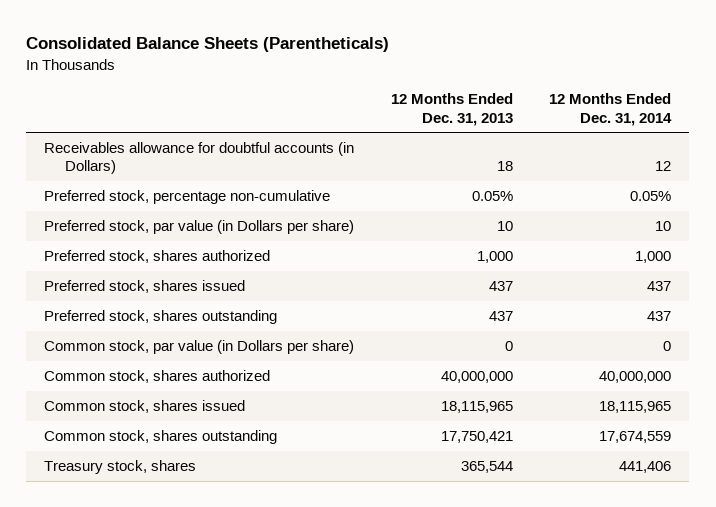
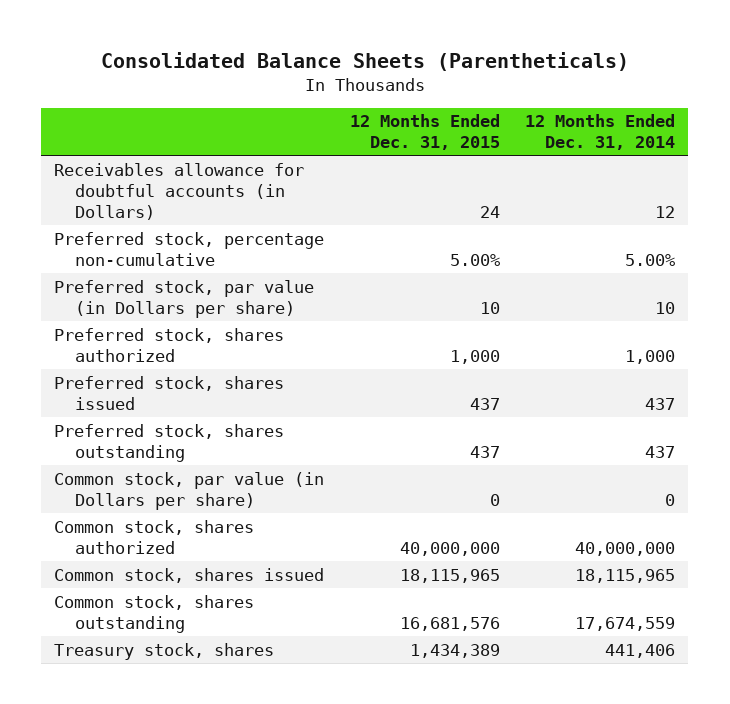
[390,93,513,126] 12 Months Ended Dec. 31, 2013 -> none
none -> [349,114,500,151] 12 Months Ended Dec. 31, 2015
[630,190,672,201] 0.05% -> [625,253,676,266] 5.00%

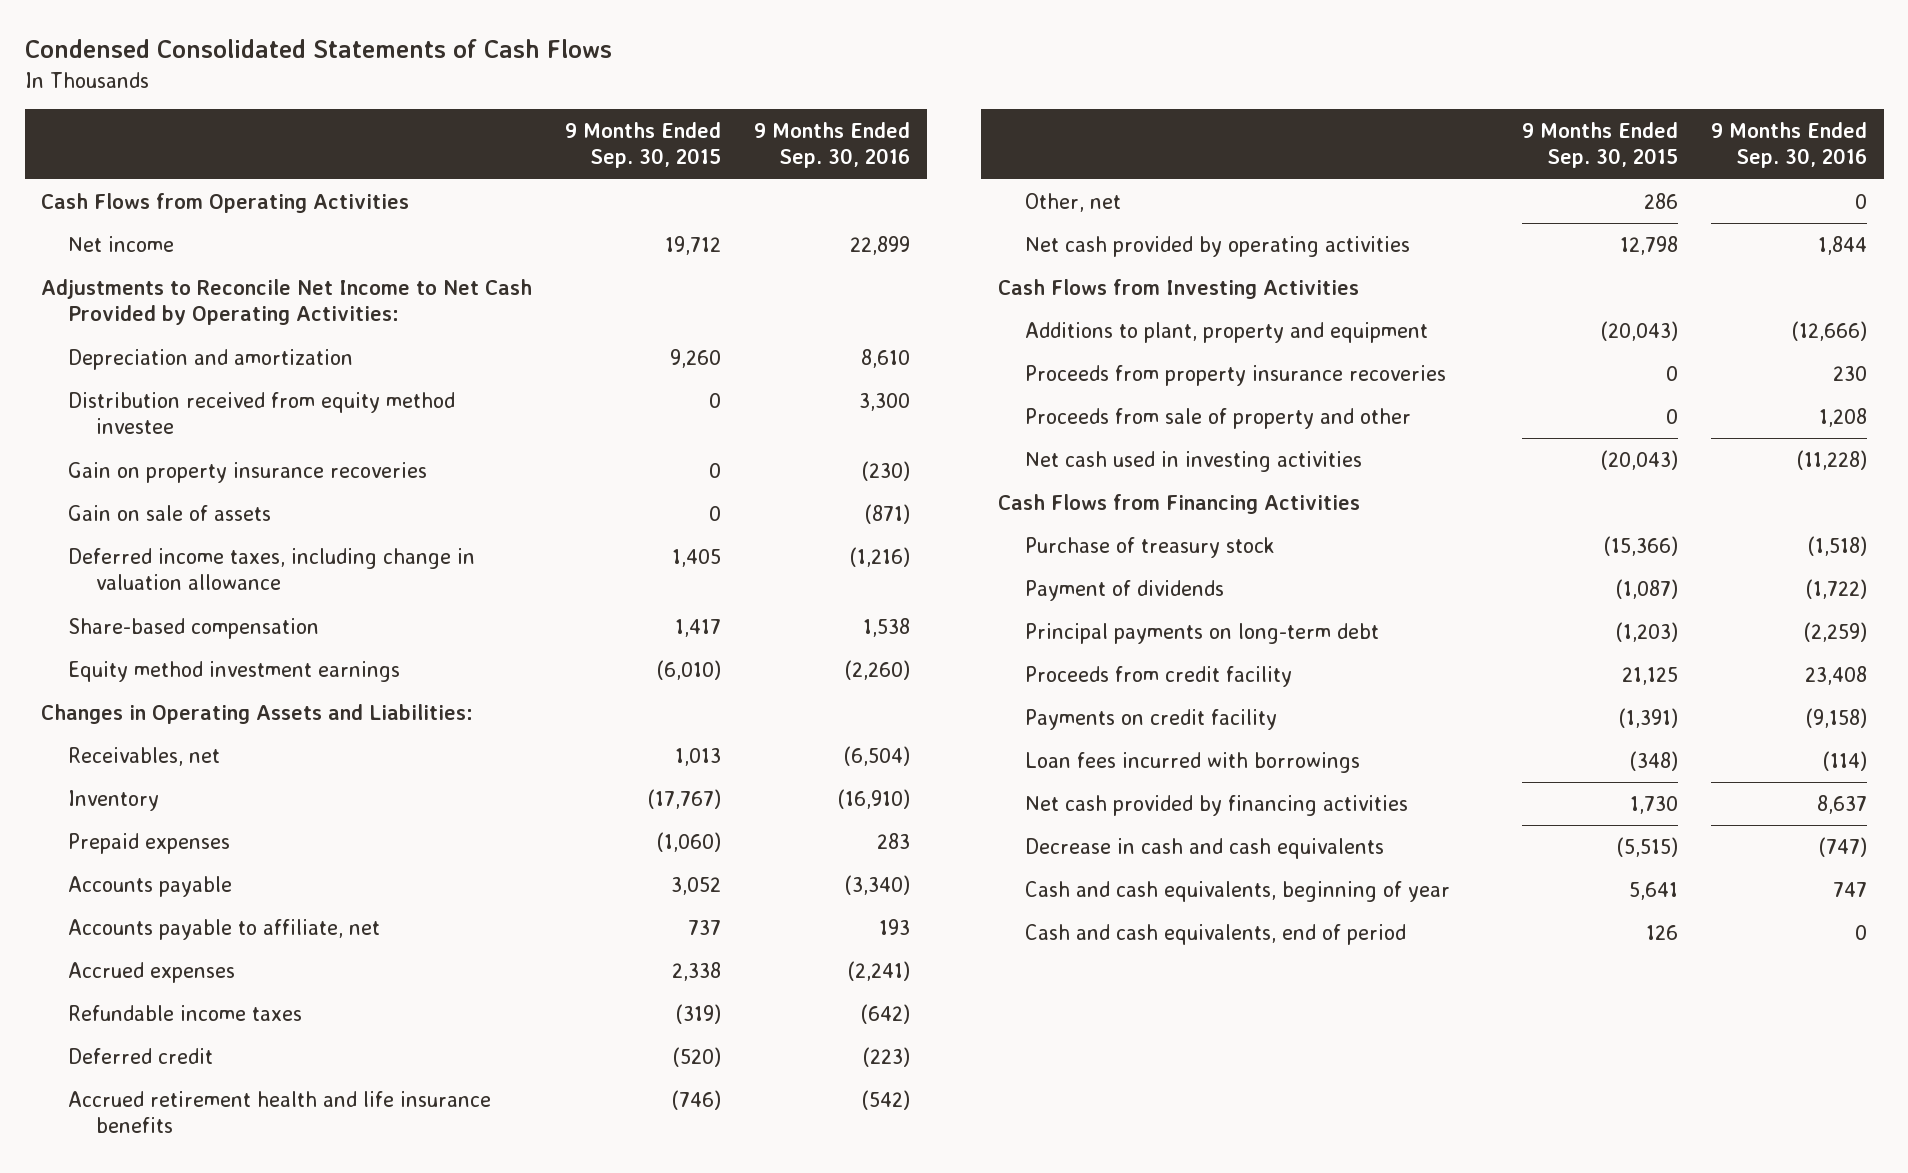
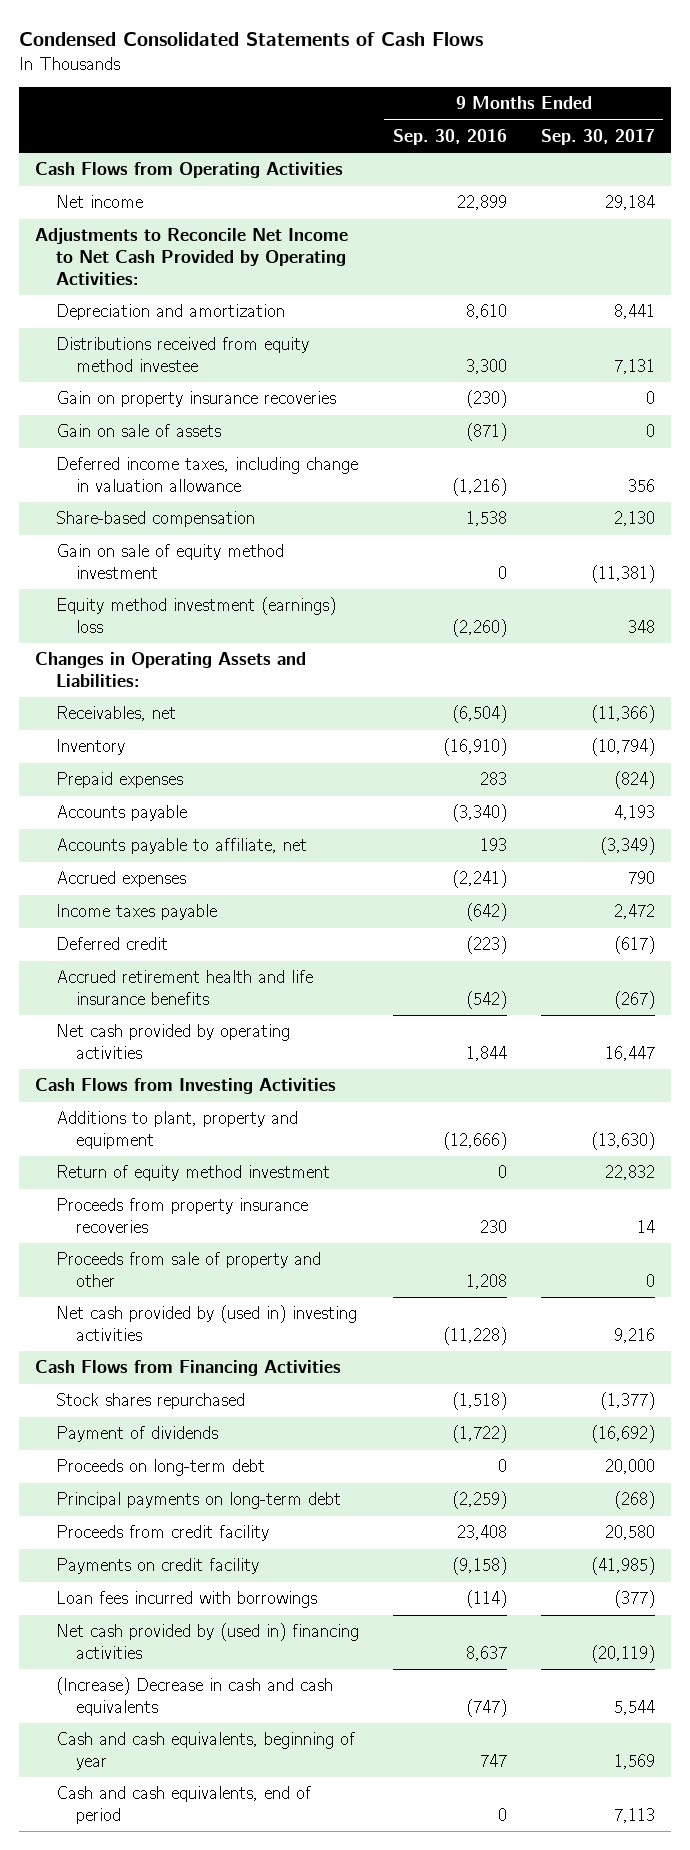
[565,122,722,169] 9 Months Ended Sep. 30, 2015 -> none
none -> [540,128,655,145] Sep. 30, 2017
[68,392,456,435] Distribution received from equity method investee -> [55,337,309,373] Distributions received from equity method investee
none -> [55,544,284,580] Gain on sale of equity method investment
[68,661,401,683] Equity method investment earnings -> [55,597,336,634] Equity method investment (earnings) loss
[68,1005,303,1022] Refundable income taxes -> [55,904,217,921] Income taxes payable
[1025,193,1122,213] Other, net -> none
none -> [55,1165,330,1182] Return of equity method investment
[1025,451,1363,473] Net cash used in investing activities -> [55,1305,357,1342] Net cash provided by (used in) investing activities
[1025,537,1276,559] Purchase of treasury stock -> [55,1393,245,1410] Stock shares repurchased
none -> [55,1459,265,1477] Proceeds on long-term debt
[1025,795,1409,817] Net cash provided by financing activities -> [55,1623,359,1660] Net cash provided by (used in) financing activities
[1025,838,1385,860] Decrease in cash and cash equivalents -> [55,1677,333,1717] (Increase) Decrease in cash and cash equivalents

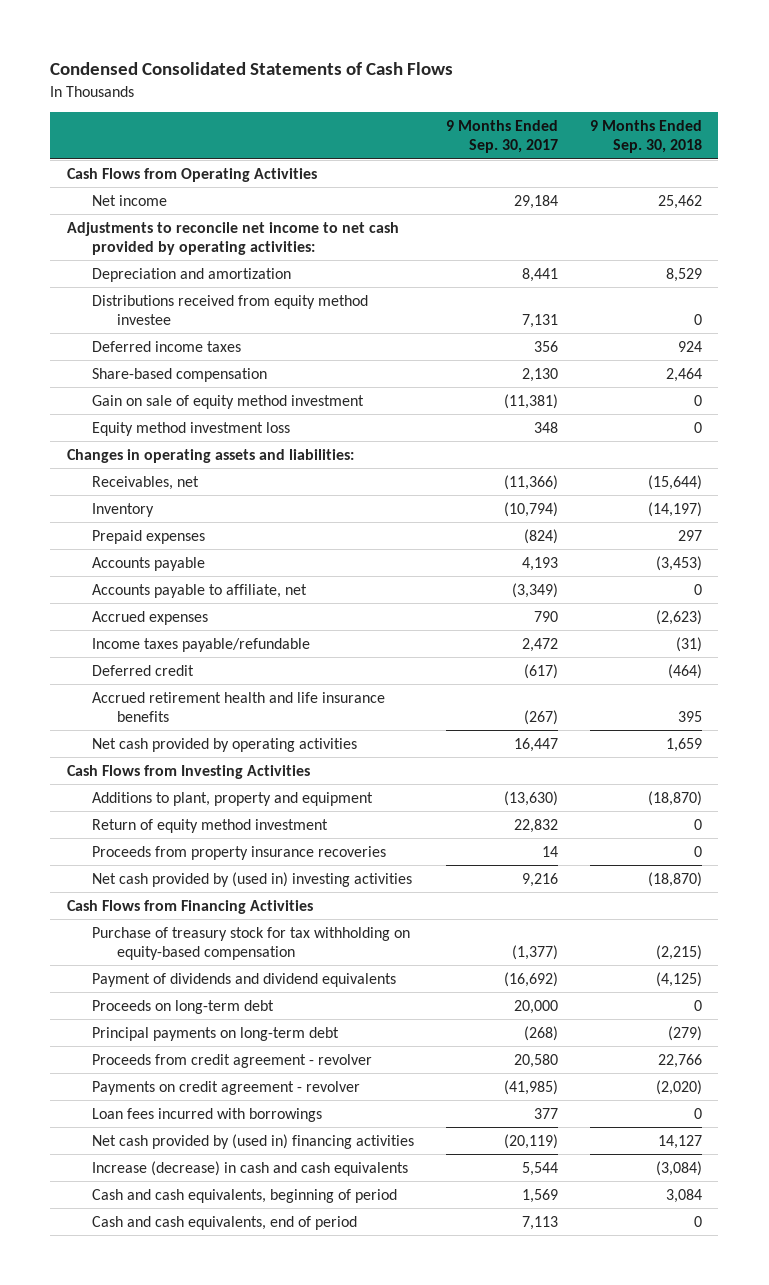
[392,128,507,145] Sep. 30, 2016 -> none
none -> [590,120,703,154] 9 Months Ended Sep. 30, 2018
[35,228,349,285] Adjustments to Reconcile Net Income to Net Cash Provided by Operating Activities: -> [66,221,399,255] Adjustments to reconcile net income to net cash provided by operating activities:
[55,391,336,408] Gain on property insurance recoveries -> none
[55,424,221,438] Gain on sale of assets -> none
[55,457,358,493] Deferred income taxes, including change in valuation allowance -> [91,340,241,352] Deferred income taxes
[55,597,336,634] Equity method investment (earnings) loss -> [91,421,290,436] Equity method investment loss
[35,652,307,688] Changes in Operating Assets and Liabilities: -> [66,448,354,463] Changes in operating assets and liabilities:
[55,904,217,921] Income taxes payable -> [91,637,310,652] Income taxes payable/refundable
[55,1252,321,1288] Proceeds from sale of property and other -> none
[55,1393,245,1410] Stock shares repurchased -> [91,926,410,960] Purchase of treasury stock for tax withholding on equity-based compensation
[55,1426,218,1443] Payment of dividends -> [91,972,396,987] Payment of dividends and dividend equivalents
[55,1525,269,1542] Proceeds from credit facility -> [91,1053,372,1068] Proceeds from credit agreement - revolver
[55,1558,259,1575] Payments on credit facility -> [91,1080,360,1095] Payments on credit agreement - revolver
[613,1590,655,1609] (377) -> [533,1107,558,1119] 377
[55,1677,333,1717] (Increase) Decrease in cash and cash equivalents -> [91,1160,408,1176] Increase (decrease) in cash and cash equivalents
[55,1732,355,1771] Cash and cash equivalents, beginning of year -> [91,1188,397,1203] Cash and cash equivalents, beginning of period

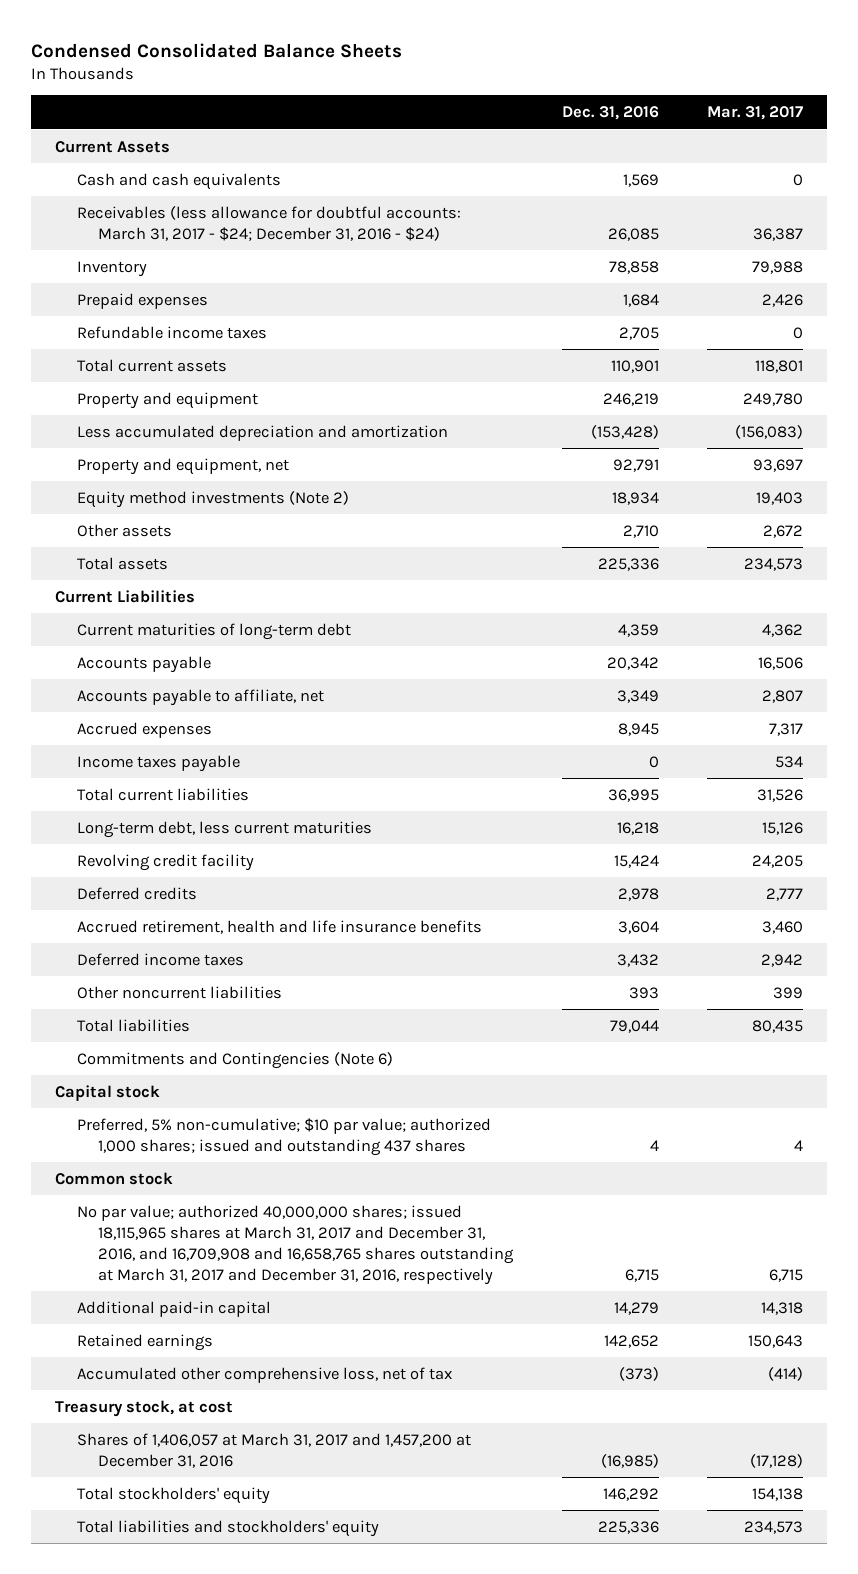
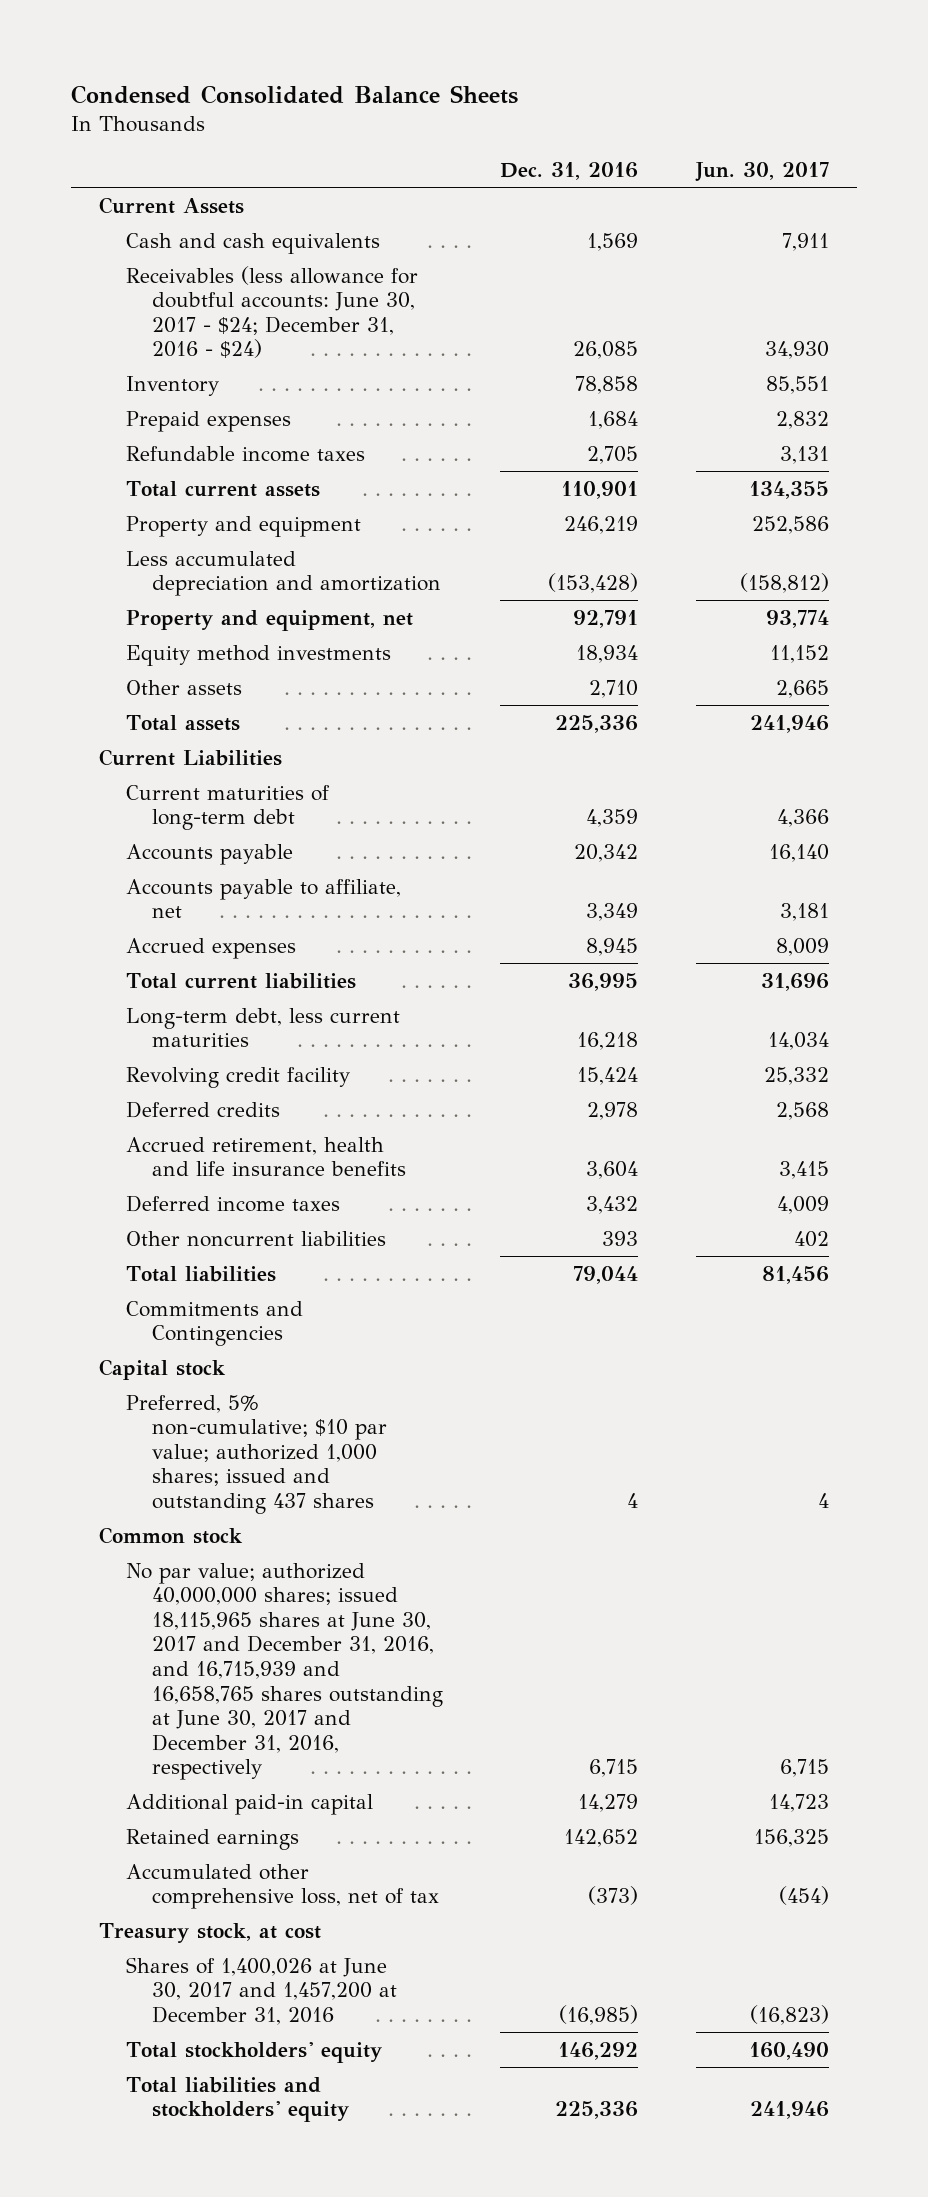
[706,106,803,121] Mar. 31, 2017 -> none
none -> [694,161,829,182] Jun. 30, 2017
[76,205,461,241] Receivables (less allowance for doubtful accounts: March 31, 2017 - $24; December 31, 2016 - $24) -> [125,265,418,359] Receivables (less allowance for doubtful accounts: June 30, 2017 - $24; December 31, 2016 - $24)
[76,490,349,508] Equity method investments (Note 2) -> [125,644,391,666] Equity method investments
[76,754,240,772] Income taxes payable -> none
[76,1051,393,1069] Commitments and Contingencies (Note 6) -> [125,1300,303,1347] Commitments and Contingencies
[76,1204,515,1285] No par value; authorized 40,000,000 shares; issued 18,115,965 shares at March 31, 2017 and December 31, 2016, and 16,709,908 and 16,658,765 shares outstanding at March 31, 2017 and December 31, 2016, respectively -> [125,1562,443,1781] No par value; authorized 40,000,000 shares; issued 18,115,965 shares at June 30, 2017 and December 31, 2016, and 16,715,939 and 16,658,765 shares outstanding at June 30, 2017 and December 31, 2016, respectively
[76,1432,471,1468] Shares of 1,406,057 at March 31, 2017 and 1,457,200 at December 31, 2016 -> [125,1956,397,2025] Shares of 1,400,026 at June 30, 2017 and 1,457,200 at December 31, 2016

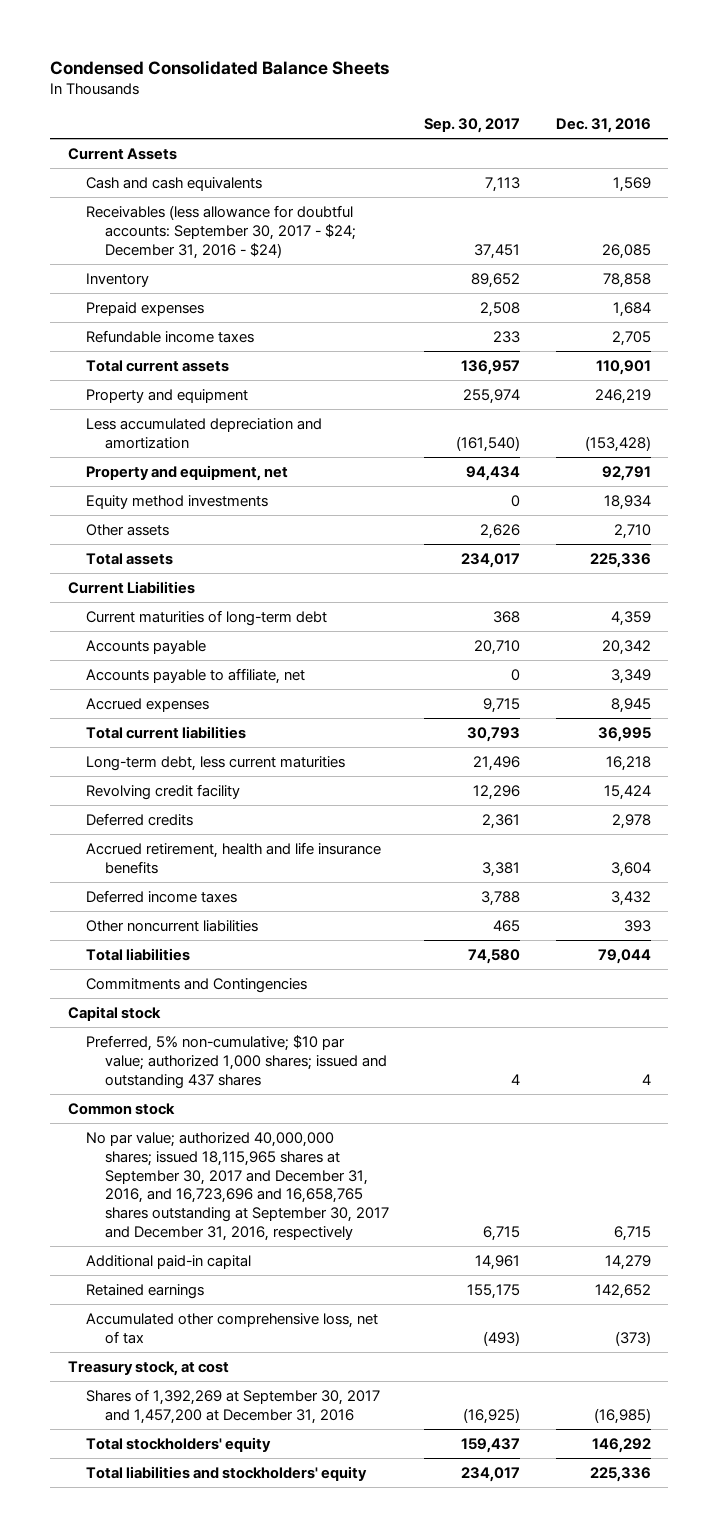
[694,161,829,182] Jun. 30, 2017 -> none
none -> [424,117,521,133] Sep. 30, 2017
[125,265,418,359] Receivables (less allowance for doubtful accounts: June 30, 2017 - $24; December 31, 2016 - $24) -> [86,204,356,259] Receivables (less allowance for doubtful accounts: September 30, 2017 - $24; December 31, 2016 - $24)
[125,1562,443,1781] No par value; authorized 40,000,000 shares; issued 18,115,965 shares at June 30, 2017 and December 31, 2016, and 16,715,939 and 16,658,765 shares outstanding at June 30, 2017 and December 31, 2016, respectively -> [86,1131,389,1242] No par value; authorized 40,000,000 shares; issued 18,115,965 shares at September 30, 2017 and December 31, 2016, and 16,723,696 and 16,658,765 shares outstanding at September 30, 2017 and December 31, 2016, respectively
[125,1956,397,2025] Shares of 1,400,026 at June 30, 2017 and 1,457,200 at December 31, 2016 -> [86,1388,381,1424] Shares of 1,392,269 at September 30, 2017 and 1,457,200 at December 31, 2016

